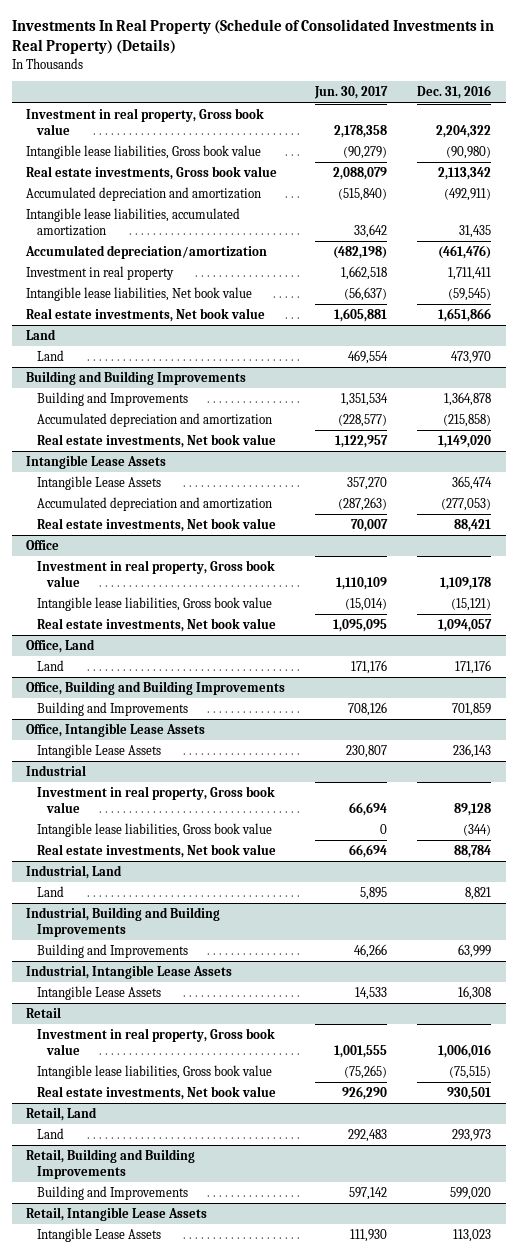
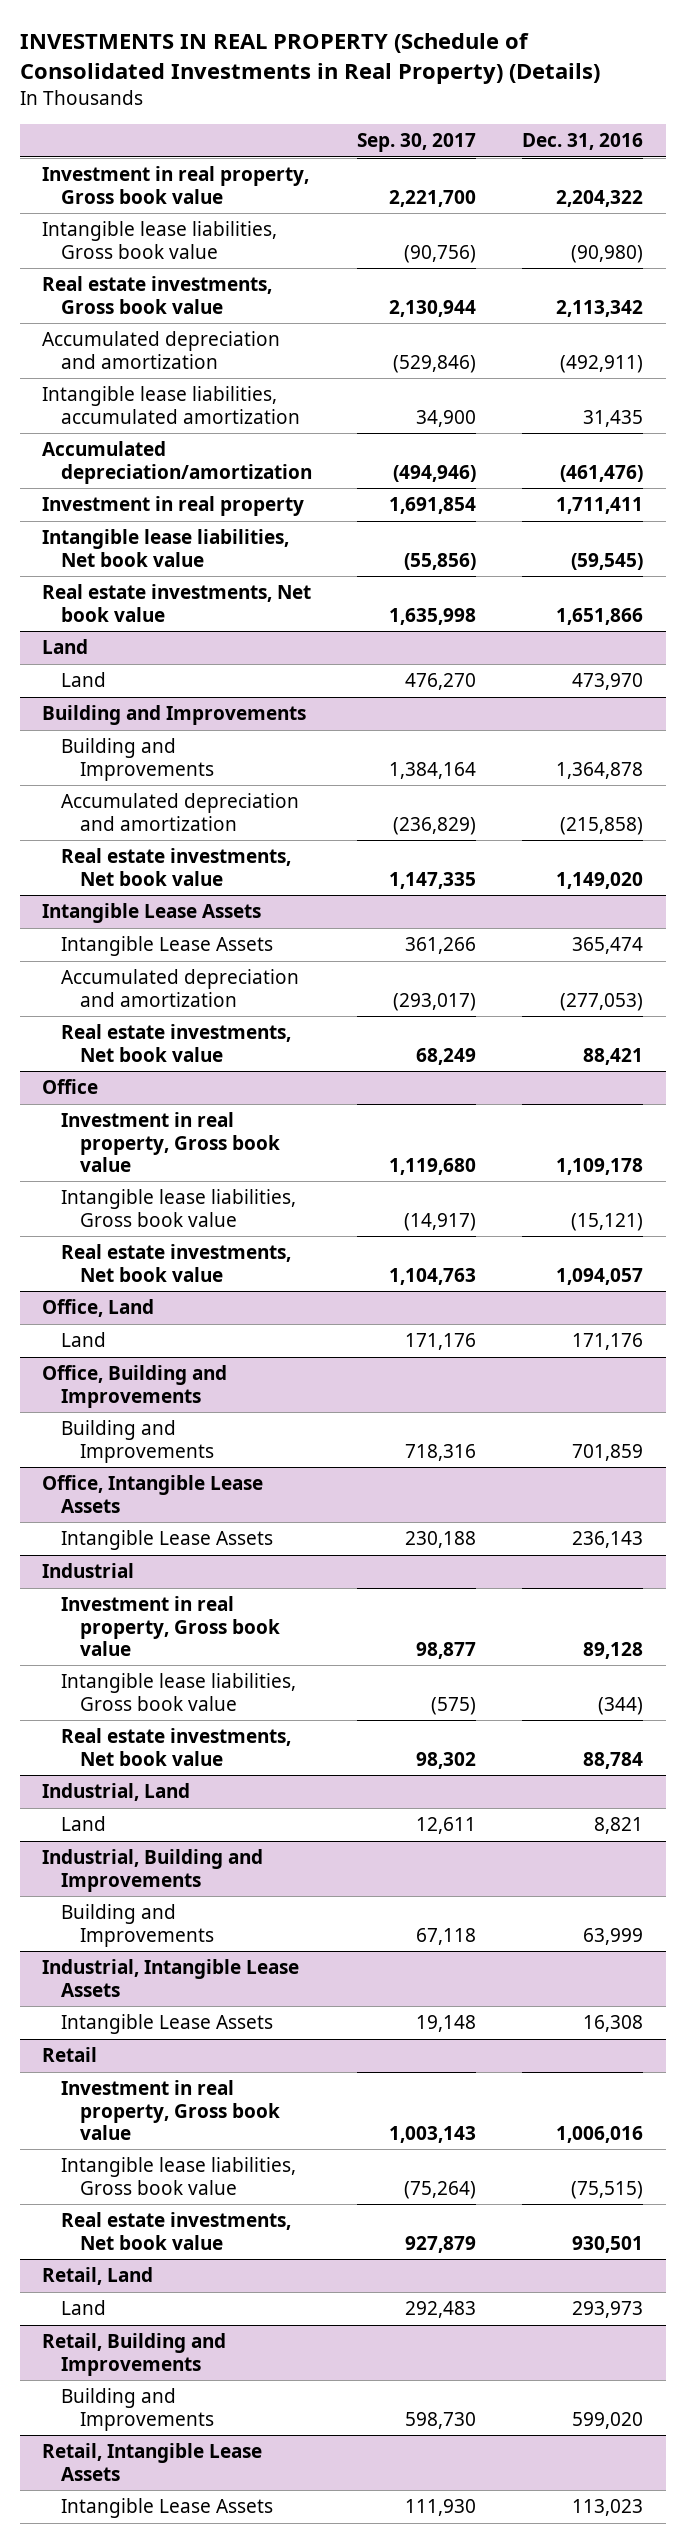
[11,19,494,55] Investments In Real Property (Schedule of Consolidated Investments in Real Property) (Details) -> [19,33,600,85] INVESTMENTS IN REAL PROPERTY (Schedule of Consolidated Investments in Real Property) (Details)
[314,86,389,100] Jun. 30, 2017 -> none
none -> [357,133,477,153] Sep. 30, 2017
[26,370,247,385] Building and Building Improvements -> [42,705,307,726] Building and Improvements
[26,680,286,695] Office, Building and Building Improvements -> [42,1365,228,1408] Office, Building and Improvements
[26,906,221,938] Industrial, Building and Building Improvements -> [42,1849,264,1892] Industrial, Building and Improvements
[26,1148,196,1180] Retail, Building and Building Improvements -> [42,2333,227,2376] Retail, Building and Improvements

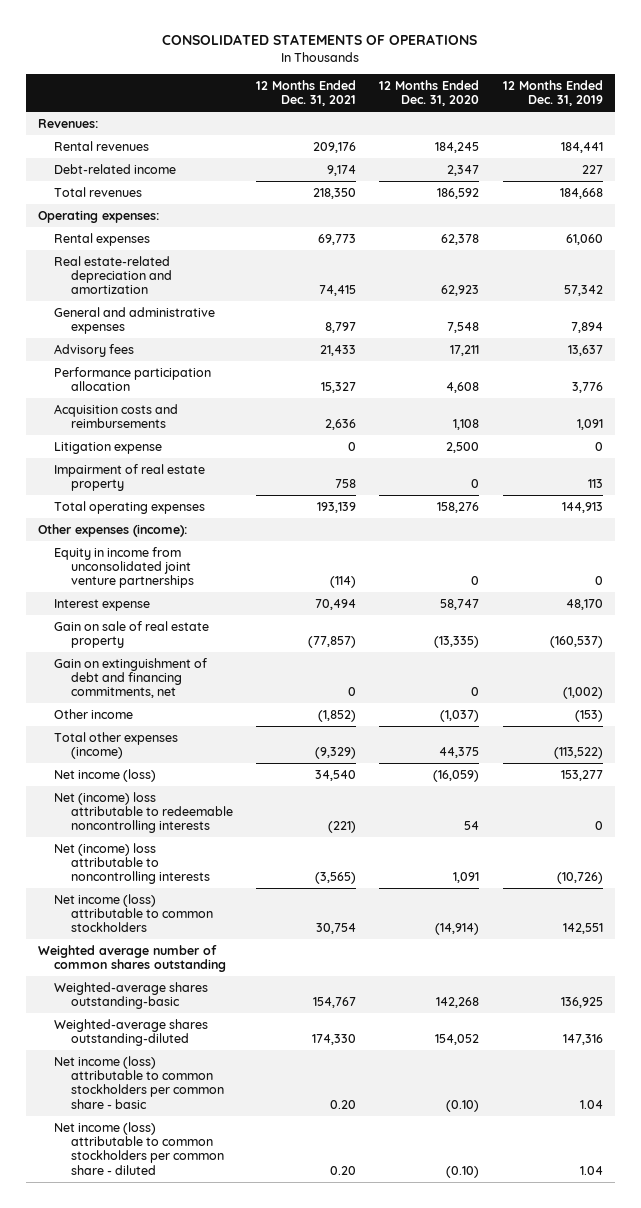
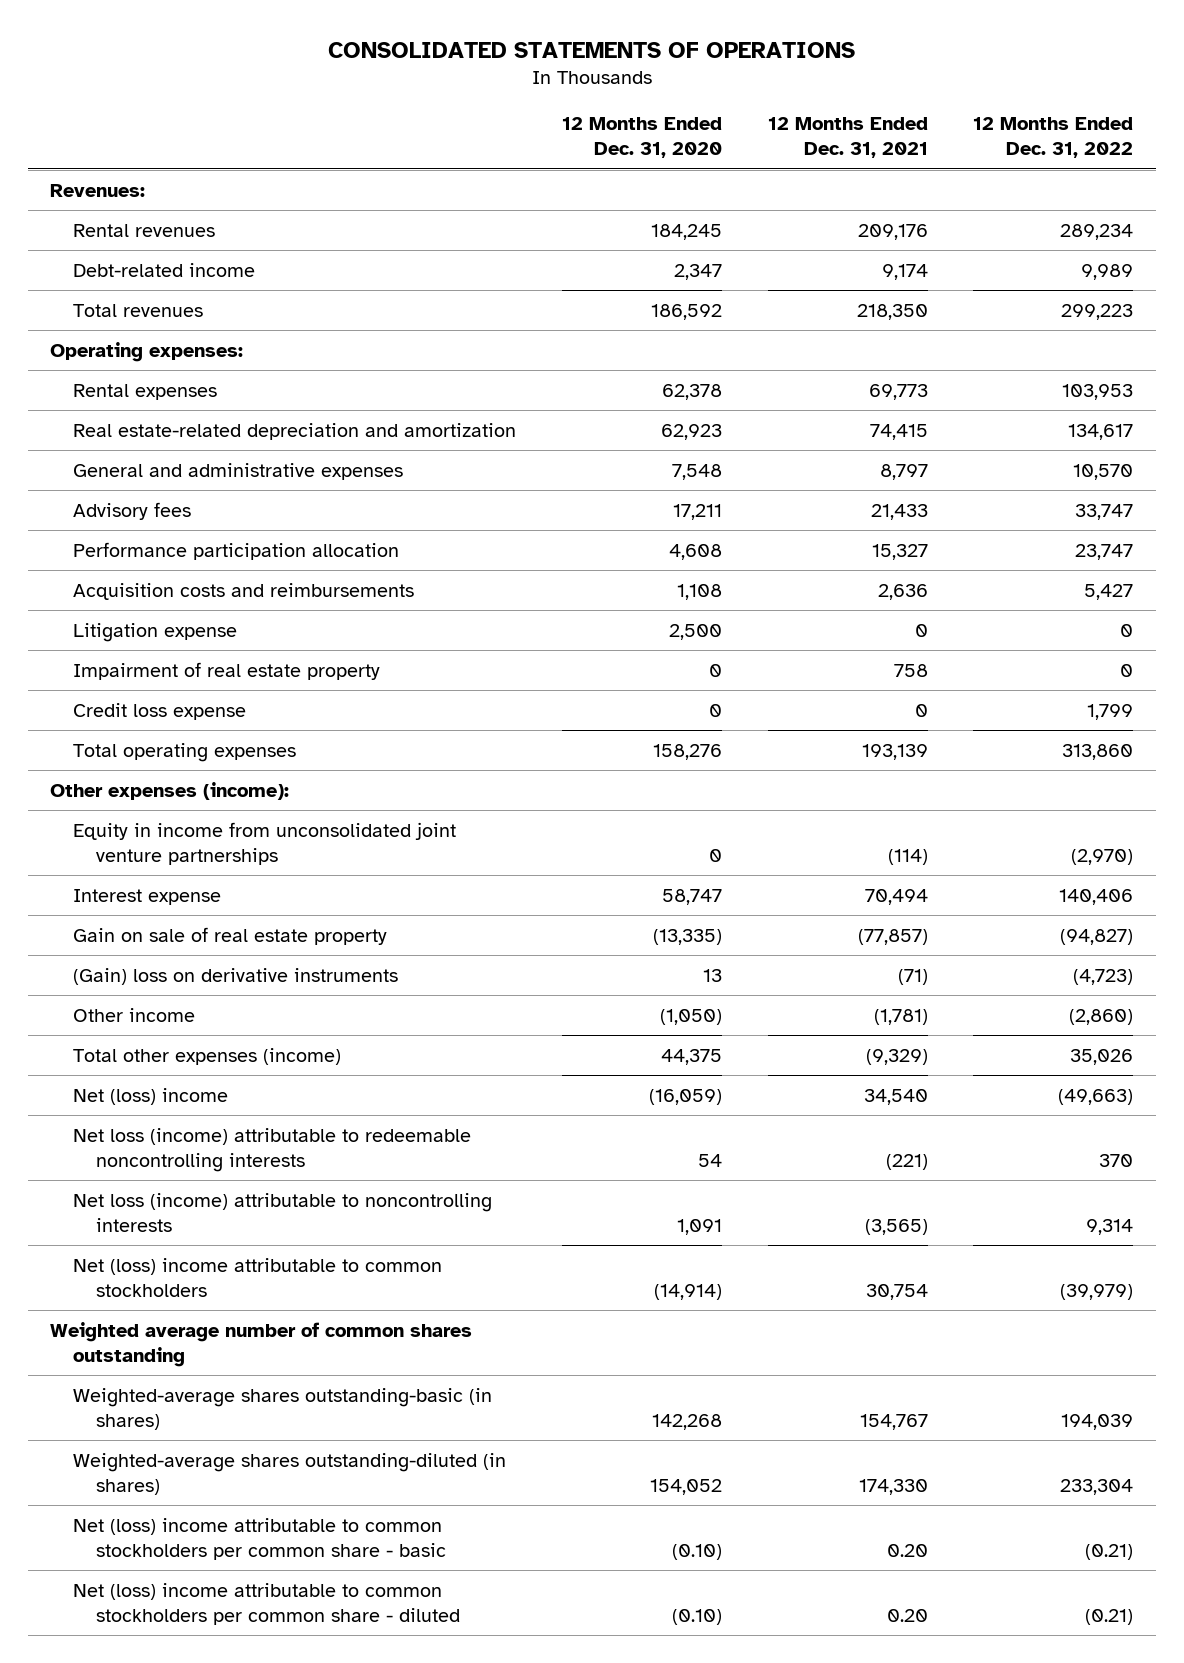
[502,80,603,107] 12 Months Ended Dec. 31, 2019 -> none
none -> [973,117,1134,159] 12 Months Ended Dec. 31, 2022
none -> [73,702,247,720] Credit loss expense
[54,657,208,699] Gain on extinguishment of debt and financing commitments, net -> none
none -> [73,967,399,985] (Gain) loss on derivative instruments
[318,709,357,722] (1,852) -> [873,1008,928,1025] (1,781)
[440,709,480,722] (1,037) -> [659,1008,722,1025] (1,050)
[54,768,157,782] Net income (loss) -> [73,1087,229,1105] Net (loss) income
[54,791,233,834] Net (income) loss attributable to redeemable noncontrolling interests -> [73,1127,472,1172] Net loss (income) attributable to redeemable noncontrolling interests
[54,842,210,885] Net (income) loss attributable to noncontrolling interests -> [73,1192,493,1232] Net loss (income) attributable to noncontrolling interests
[54,893,213,933] Net income (loss) attributable to common stockholders -> [73,1257,443,1297] Net (loss) income attributable to common stockholders
[54,981,209,1010] Weighted-average shares outstanding-basic -> [73,1387,493,1430] Weighted-average shares outstanding-basic (in shares)
[54,1018,209,1047] Weighted-average shares outstanding-diluted -> [73,1452,507,1495] Weighted-average shares outstanding-diluted (in shares)
[54,1055,224,1109] Net income (loss) attributable to common stockholders per common share - basic -> [73,1517,447,1560] Net (loss) income attributable to common stockholders per common share - basic
[54,1121,224,1175] Net income (loss) attributable to common stockholders per common share - diluted -> [73,1582,461,1625] Net (loss) income attributable to common stockholders per common share - diluted

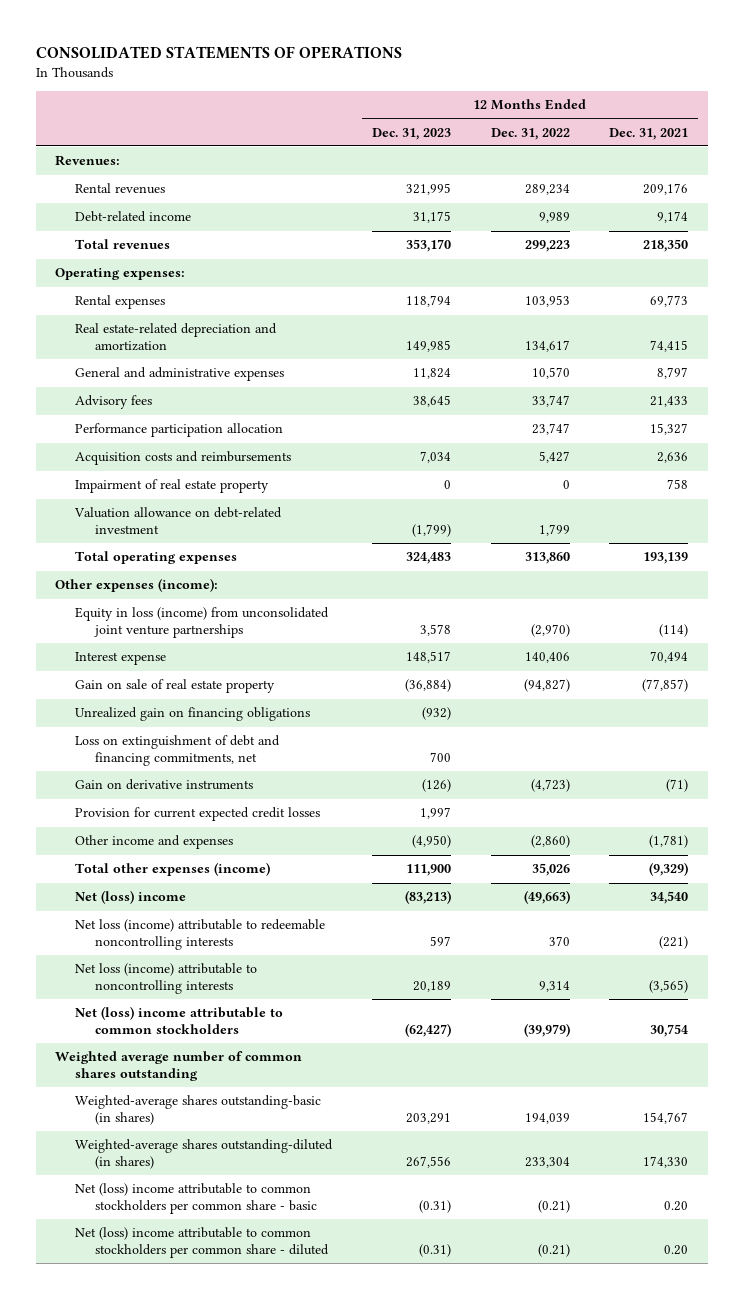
[561,117,722,159] 12 Months Ended Dec. 31, 2020 -> none
none -> [372,127,452,140] Dec. 31, 2023
[73,622,238,642] Litigation expense -> none
[73,702,247,720] Credit loss expense -> none
none -> [74,507,283,535] Valuation allowance on debt-related investment
[73,821,457,865] Equity in income from unconsolidated joint venture partnerships -> [75,607,330,639] Equity in loss (income) from unconsolidated joint venture partnerships
none -> [75,707,311,722] Unrealized gain on financing obligations
none -> [75,735,281,767] Loss on extinguishment of debt and financing commitments, net
[73,967,399,985] (Gain) loss on derivative instruments -> [75,779,254,791] Gain on derivative instruments
none -> [75,807,321,822] Provision for current expected credit losses
[73,1007,196,1022] Other income -> [75,835,234,850] Other income and expenses

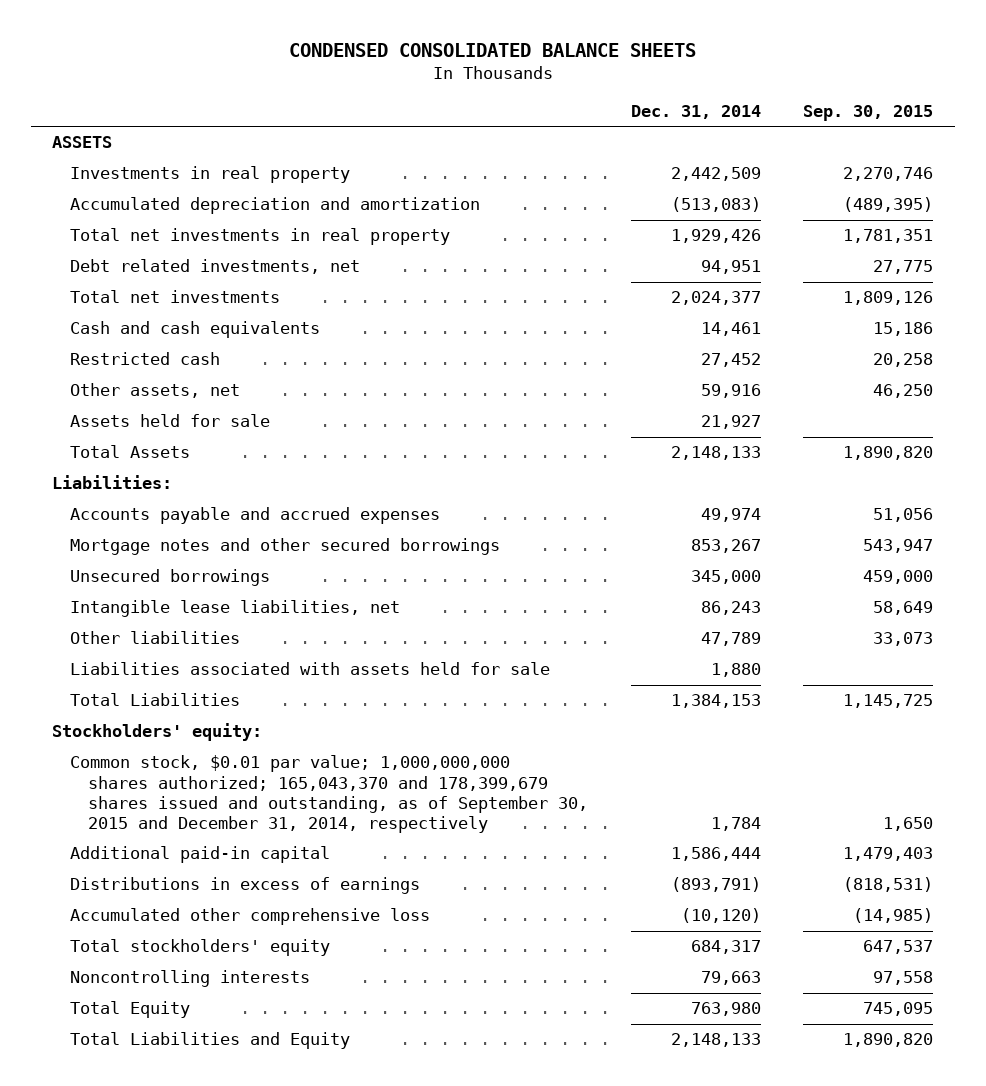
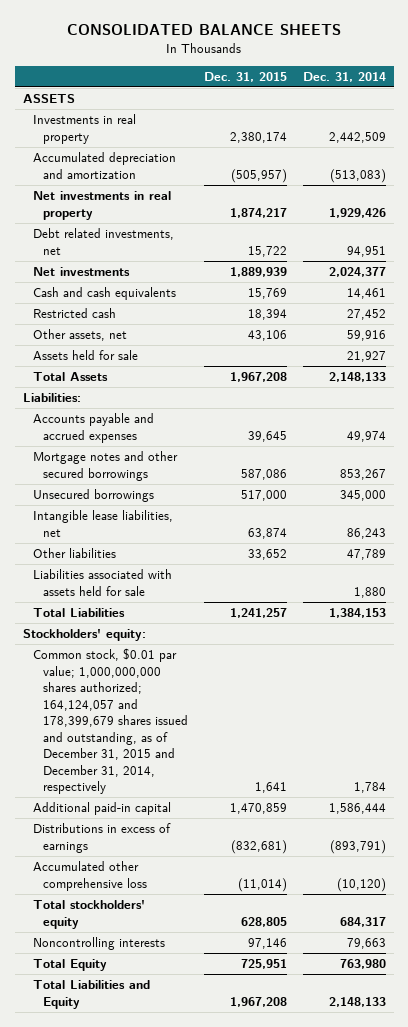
[288,42,696,57] CONDENSED CONSOLIDATED BALANCE SHEETS -> [67,24,342,36] CONSOLIDATED BALANCE SHEETS
[803,105,934,122] Sep. 30, 2015 -> none
none -> [203,71,287,82] Dec. 31, 2015
[70,228,451,246] Total net investments in real property -> [32,191,171,220] Net investments in real property
[70,290,281,304] Total net investments -> [32,267,130,277] Net investments
[70,755,589,833] Common stock, $0.01 par value; 1,000,000,000 shares authorized; 165,043,370 and 178,399,679 shares issued and outstanding, as of September 30, 2015 and December 31, 2014, respectively -> [32,648,188,795] Common stock, $0.01 par value; 1,000,000,000 shares authorized; 164,124,057 and 178,399,679 shares issued and outstanding, as of December 31, 2015 and December 31, 2014, respectively

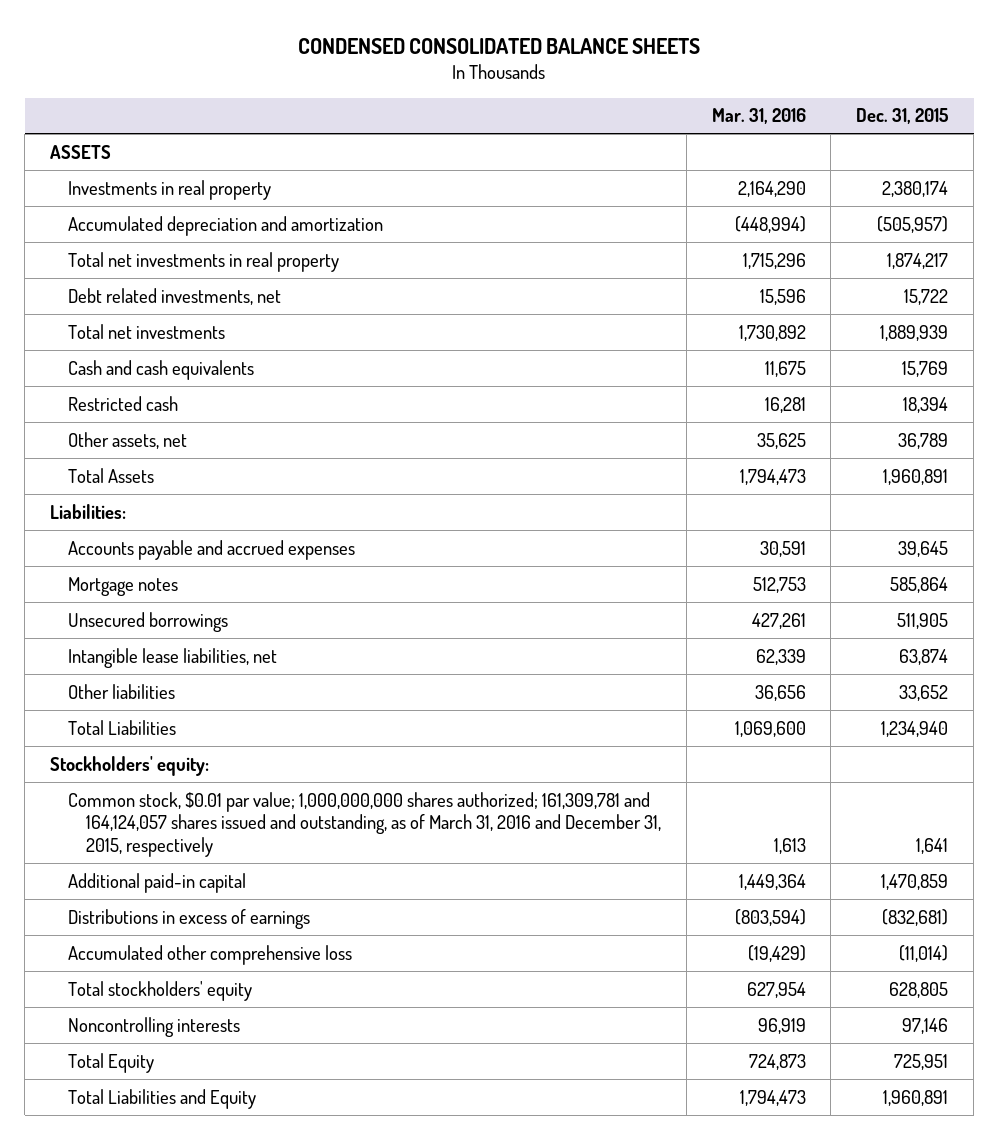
[67,24,342,36] CONSOLIDATED BALANCE SHEETS -> [298,37,701,54] CONDENSED CONSOLIDATED BALANCE SHEETS
[302,71,386,82] Dec. 31, 2014 -> none
none -> [711,108,806,125] Mar. 31, 2016
[32,191,171,220] Net investments in real property -> [67,251,339,272] Total net investments in real property
[32,267,130,277] Net investments -> [67,323,225,339] Total net investments
[32,350,138,361] Assets held for sale -> none
[247,330,287,342] 43,106 -> [898,432,949,449] 36,789
[229,372,287,383] 1,967,208 -> [883,468,949,485] 1,960,891
[32,451,178,481] Mortgage notes and other secured borrowings -> [67,576,178,596] Mortgage notes
[240,468,287,480] 587,086 -> [890,576,949,593] 585,864
[240,490,287,502] 517,000 -> [897,612,949,629] 511,905
[32,569,172,596] Liabilities associated with assets held for sale -> none
[229,608,287,619] 1,241,257 -> [881,720,949,737] 1,234,940
[32,648,188,795] Common stock, $0.01 par value; 1,000,000,000 shares authorized; 164,124,057 and 178,399,679 shares issued and outstanding, as of December 31, 2015 and December 31, 2014, respectively -> [67,791,661,858] Common stock, $0.01 par value; 1,000,000,000 shares authorized; 161,309,781 and 164,124,057 shares issued and outstanding, as of March 31, 2016 and December 31, 2015, respectively
[229,996,287,1007] 1,967,208 -> [883,1089,949,1106] 1,960,891

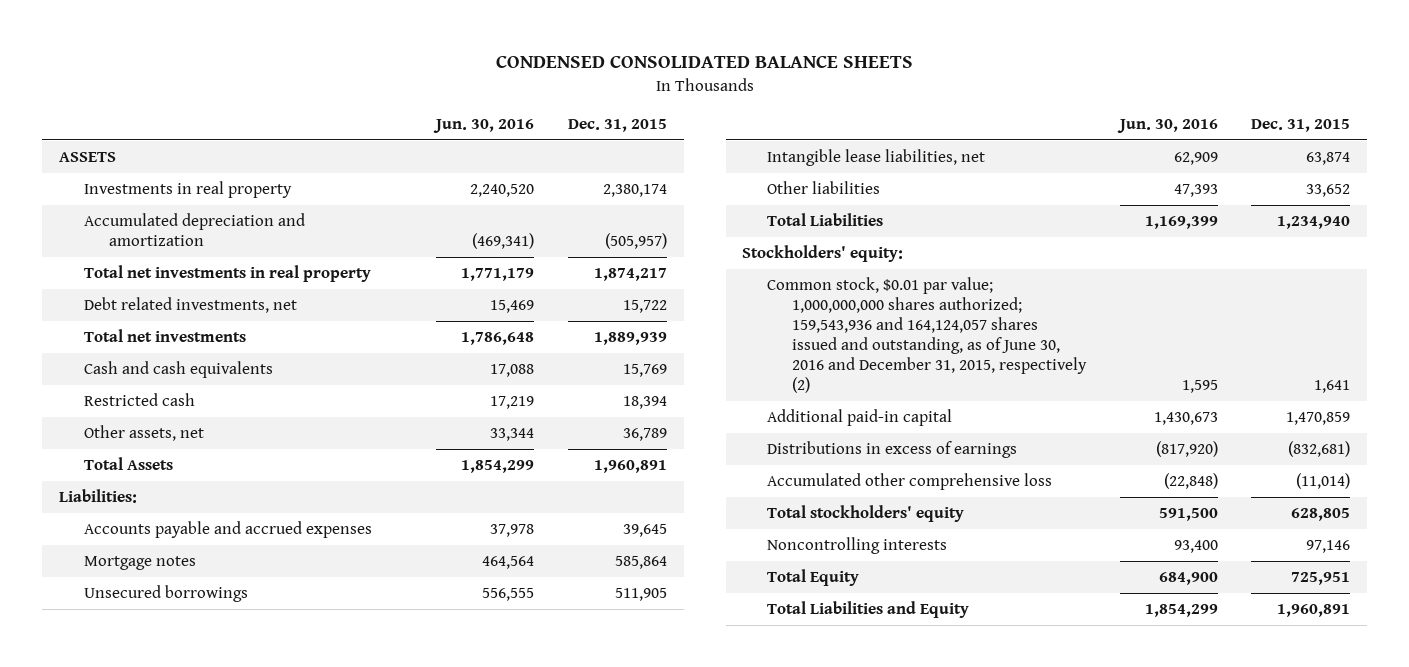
[711,108,806,125] Mar. 31, 2016 -> none
none -> [433,119,535,134] Jun. 30, 2016
[67,791,661,858] Common stock, $0.01 par value; 1,000,000,000 shares authorized; 161,309,781 and 164,124,057 shares issued and outstanding, as of March 31, 2016 and December 31, 2015, respectively -> [767,277,1088,394] Common stock, $0.01 par value; 1,000,000,000 shares authorized; 159,543,936 and 164,124,057 shares issued and outstanding, as of June 30, 2016 and December 31, 2015, respectively (2)

